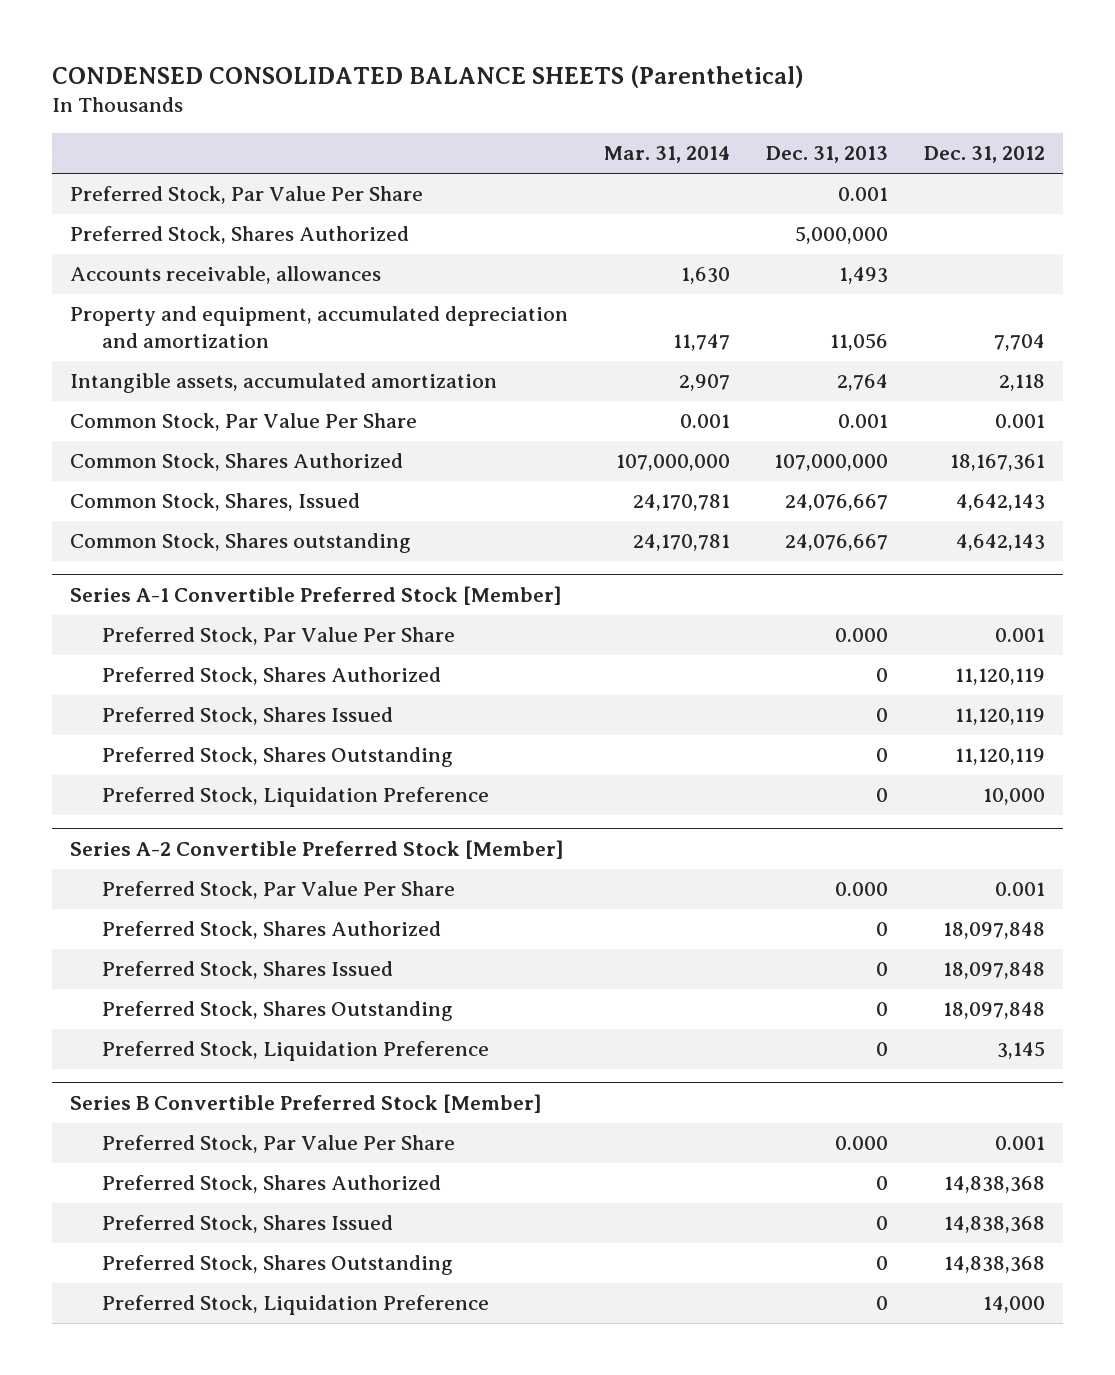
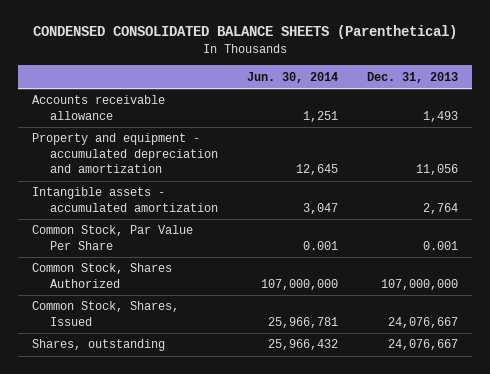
[603,146,730,164] Mar. 31, 2014 -> none
[924,146,1046,164] Dec. 31, 2012 -> none
none -> [247,71,339,83] Jun. 30, 2014
[69,186,423,205] Preferred Stock, Par Value Per Share -> none
[69,226,409,245] Preferred Stock, Shares Authorized -> none
[69,266,381,285] Accounts receivable, allowances -> [31,95,165,120] Accounts receivable allowance
[69,306,568,349] Property and equipment, accumulated depreciation and amortization -> [31,133,219,174] Property and equipment - accumulated depreciation and amortization
[69,373,497,394] Intangible assets, accumulated amortization -> [31,187,219,212] Intangible assets - accumulated amortization
[69,585,562,605] Series A-1 Convertible Preferred Stock [Member] -> none
[101,627,455,646] Preferred Stock, Par Value Per Share -> none
[101,667,441,686] Preferred Stock, Shares Authorized -> none
[101,707,393,726] Preferred Stock, Shares Issued -> none
[101,747,453,768] Preferred Stock, Shares Outstanding -> none
[101,787,489,808] Preferred Stock, Liquidation Preference -> none
[69,839,564,859] Series A-2 Convertible Preferred Stock [Member] -> none
[101,881,455,900] Preferred Stock, Par Value Per Share -> none
[101,921,441,940] Preferred Stock, Shares Authorized -> none
[101,961,393,980] Preferred Stock, Shares Issued -> none
[101,1001,453,1022] Preferred Stock, Shares Outstanding -> none
[101,1041,489,1062] Preferred Stock, Liquidation Preference -> none
[69,1093,542,1113] Series B Convertible Preferred Stock [Member] -> none
[101,1135,455,1154] Preferred Stock, Par Value Per Share -> none
[101,1175,441,1194] Preferred Stock, Shares Authorized -> none
[101,1215,393,1234] Preferred Stock, Shares Issued -> none
[101,1255,453,1276] Preferred Stock, Shares Outstanding -> none
[101,1295,489,1316] Preferred Stock, Liquidation Preference -> none
[69,533,411,554] Common Stock, Shares outstanding -> [31,339,165,352] Shares, outstanding

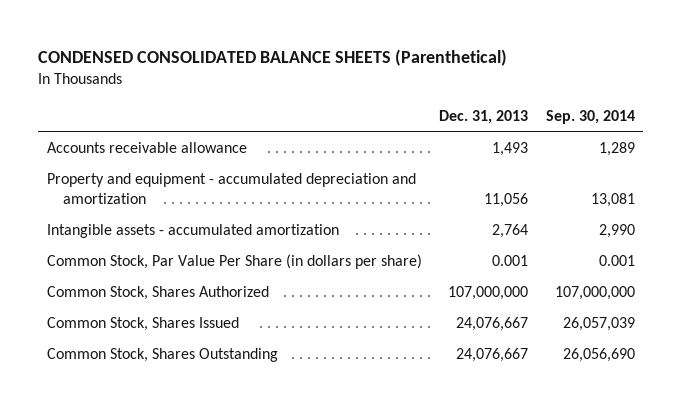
[247,71,339,83] Jun. 30, 2014 -> none
none -> [545,109,635,124] Sep. 30, 2014
[31,225,193,250] Common Stock, Par Value Per Share -> [46,253,422,269] Common Stock, Par Value Per Share (in dollars per share)
[31,301,179,326] Common Stock, Shares, Issued -> [46,316,239,331] Common Stock, Shares Issued
[31,339,165,352] Shares, outstanding -> [46,347,278,362] Common Stock, Shares Outstanding

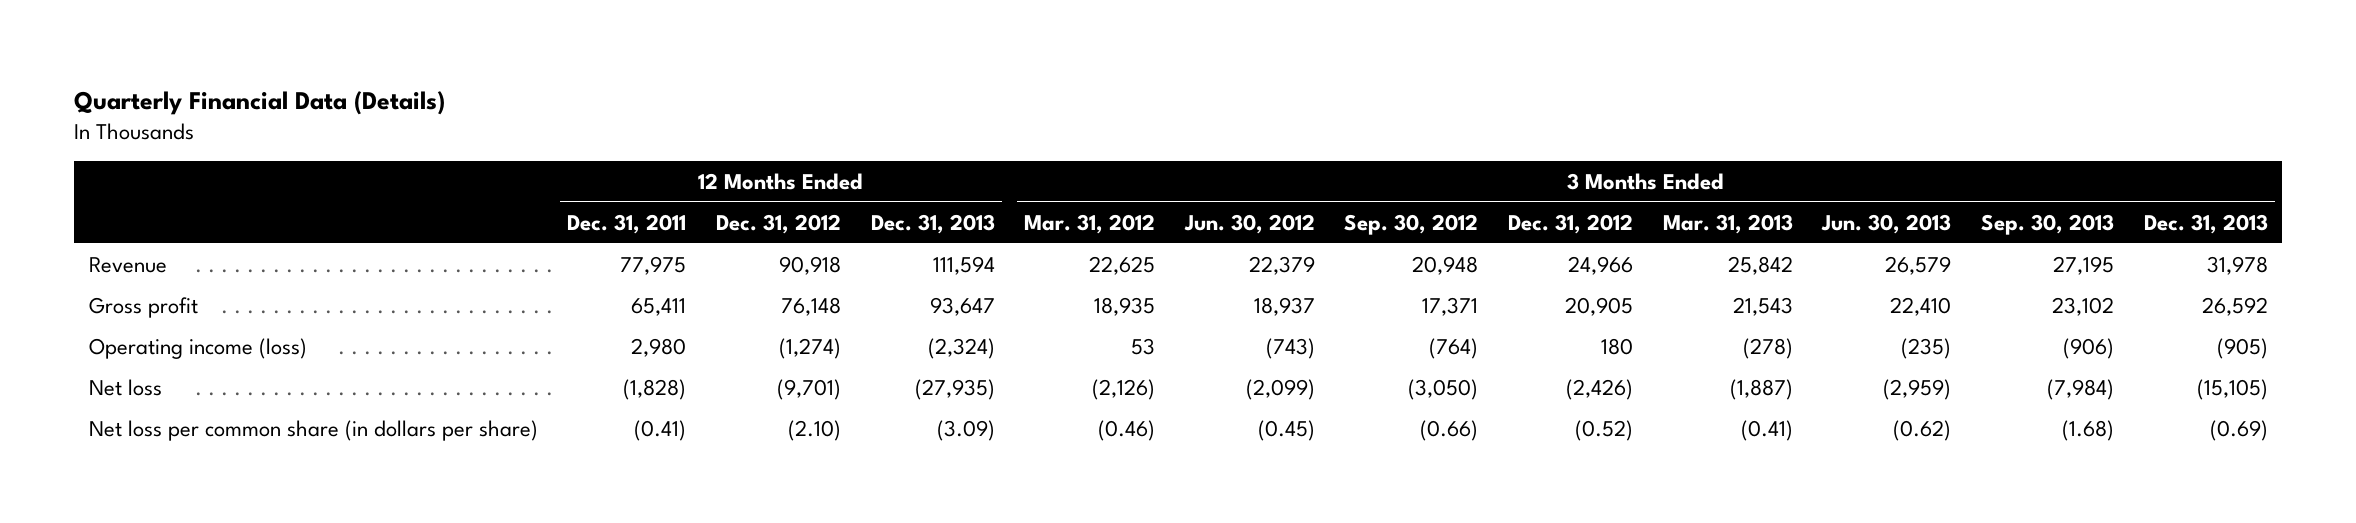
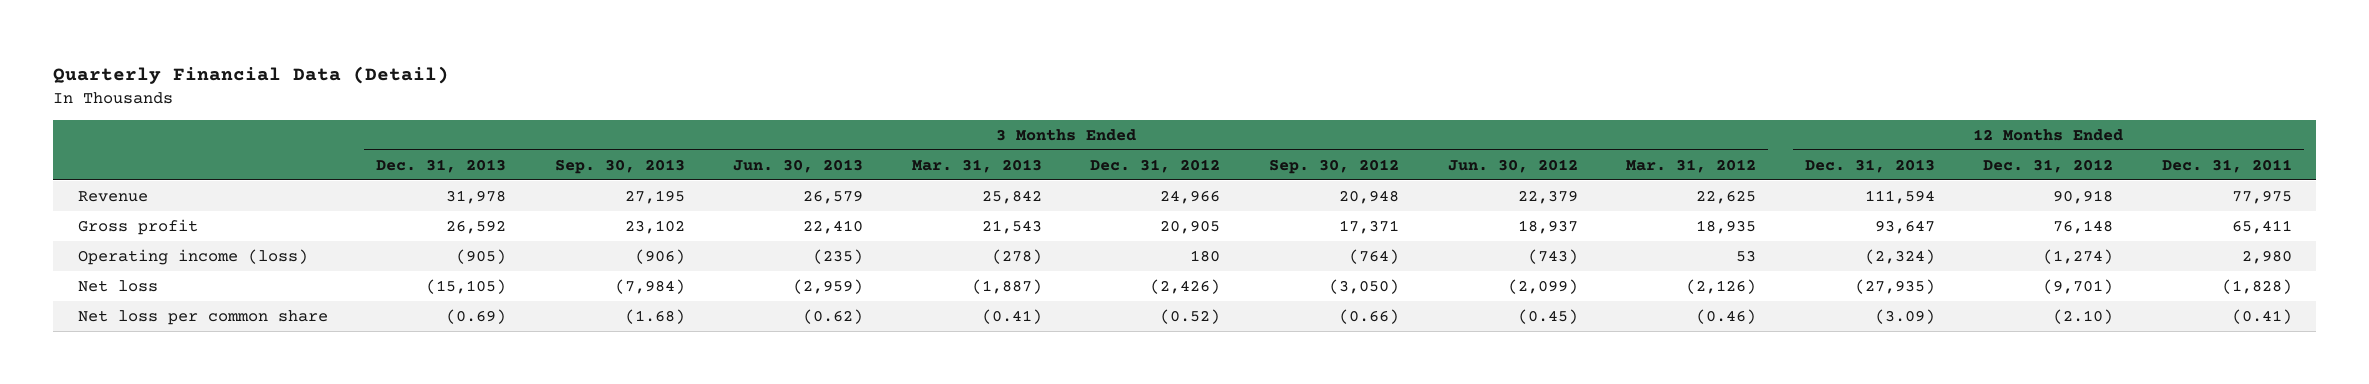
[73,90,445,115] Quarterly Financial Data (Details) -> [53,65,450,84] Quarterly Financial Data (Detail)
[88,419,538,441] Net loss per common share (in dollars per share) -> [77,309,328,325] Net loss per common share

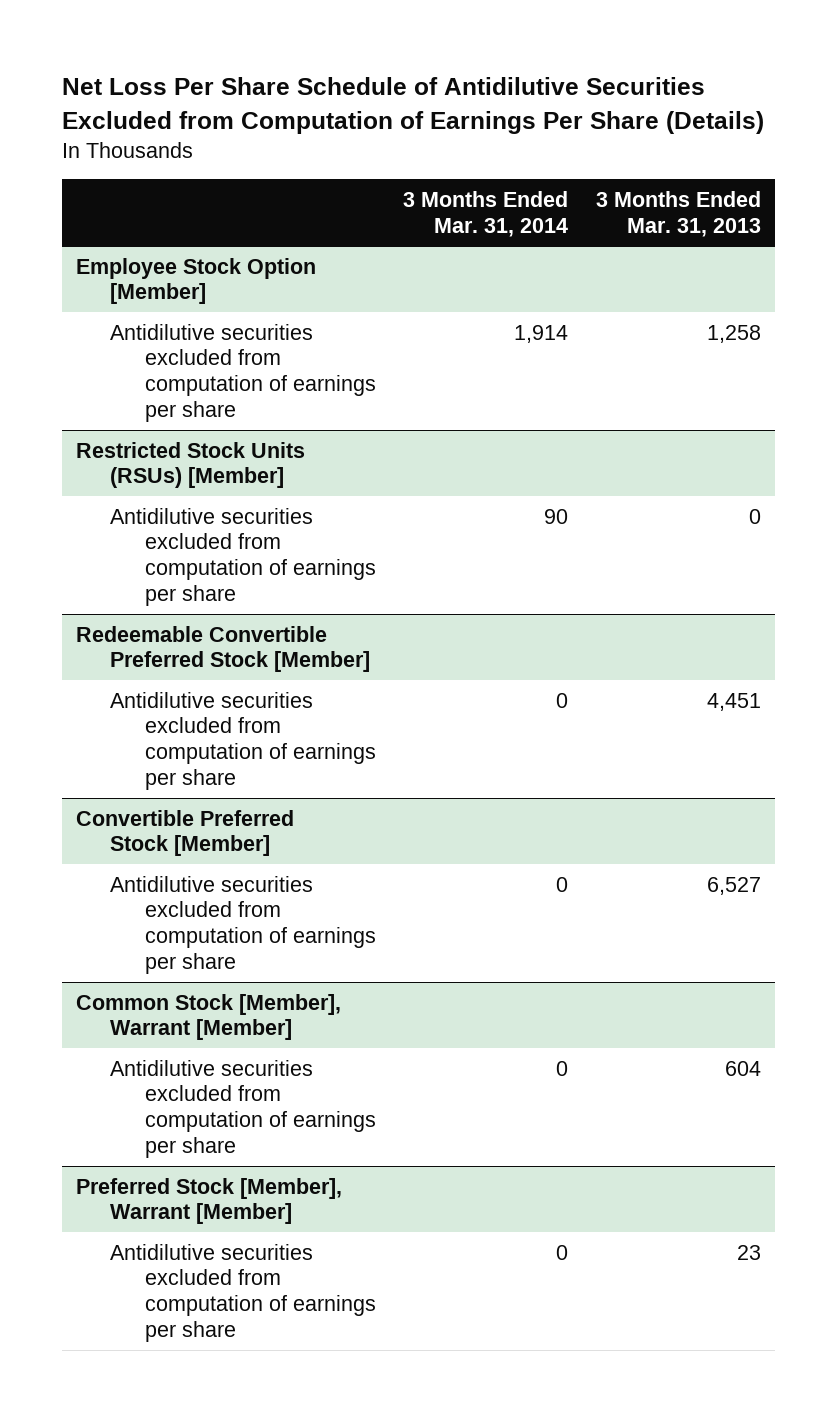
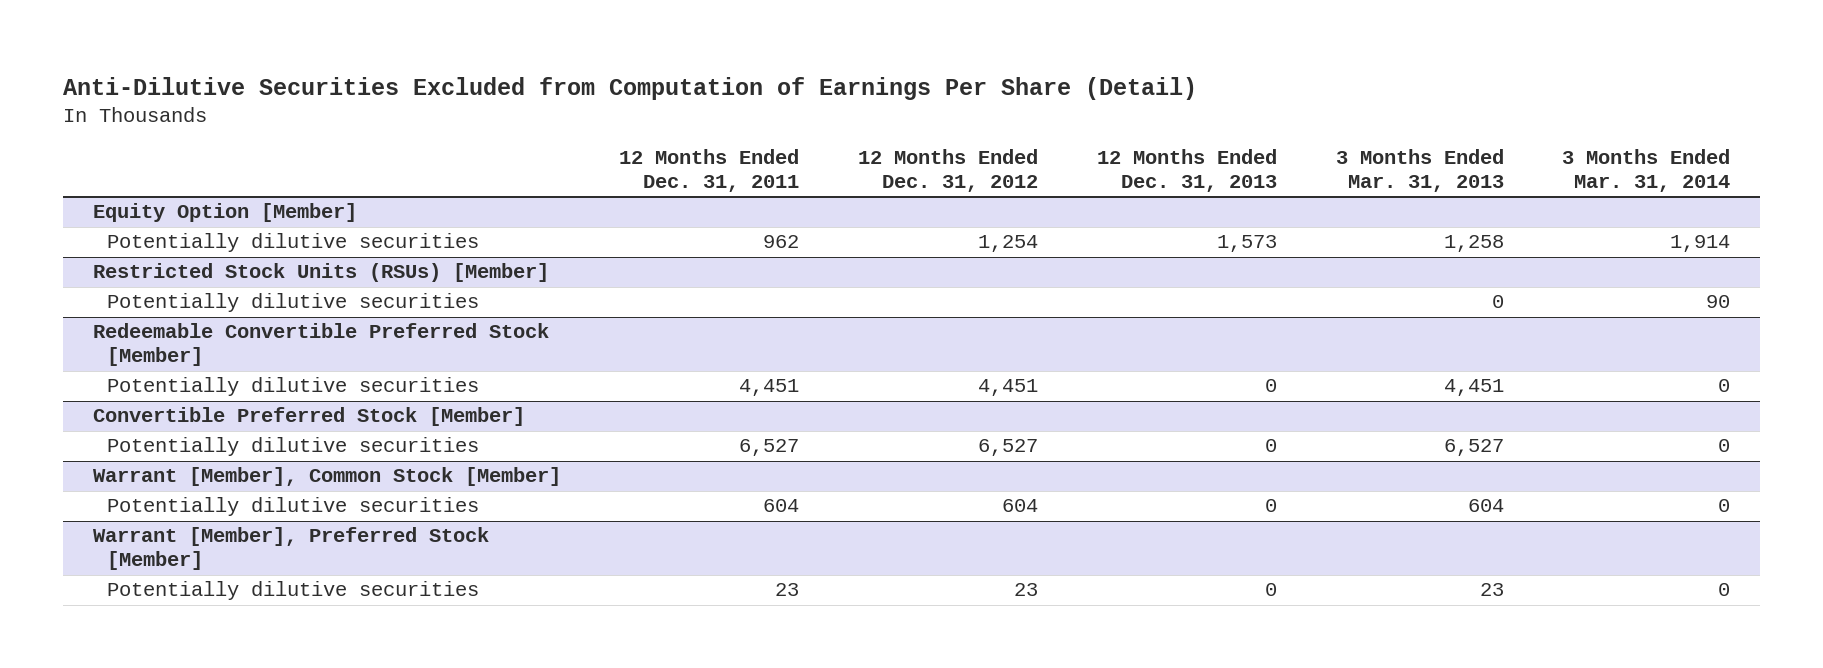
[61,77,764,134] Net Loss Per Share Schedule of Antidilutive Securities Excluded from Computation of Earnings Per Share (Details) -> [63,76,1198,100] Anti-Dilutive Securities Excluded from Computation of Earnings Per Share (Detail)
none -> [619,149,800,193] 12 Months Ended Dec. 31, 2011
none -> [858,149,1039,193] 12 Months Ended Dec. 31, 2012
none -> [1096,149,1277,193] 12 Months Ended Dec. 31, 2013
[75,257,316,305] Employee Stock Option [Member] -> none
none -> [92,203,357,223] Equity Option [Member]
[110,323,376,422] Antidilutive securities excluded from computation of earnings per share -> [106,233,479,253] Potentially dilutive securities
[110,507,376,606] Antidilutive securities excluded from computation of earnings per share -> [106,293,479,313] Potentially dilutive securities
[110,691,376,790] Antidilutive securities excluded from computation of earnings per share -> [106,377,479,397] Potentially dilutive securities
[110,875,376,974] Antidilutive securities excluded from computation of earnings per share -> [106,437,479,457] Potentially dilutive securities
[75,993,341,1041] Common Stock [Member], Warrant [Member] -> [92,467,561,487] Warrant [Member], Common Stock [Member]
[110,1059,376,1158] Antidilutive securities excluded from computation of earnings per share -> [106,497,479,517] Potentially dilutive securities
[75,1177,342,1225] Preferred Stock [Member], Warrant [Member] -> [92,527,489,571] Warrant [Member], Preferred Stock [Member]
[110,1243,376,1342] Antidilutive securities excluded from computation of earnings per share -> [106,581,479,601] Potentially dilutive securities

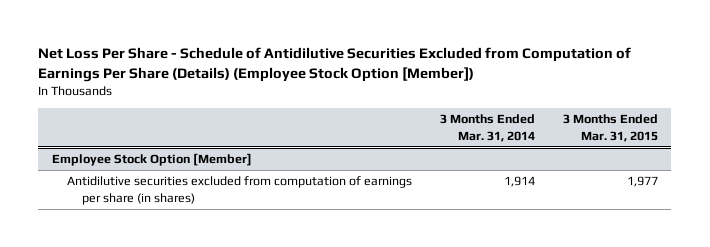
[63,76,1198,100] Anti-Dilutive Securities Excluded from Computation of Earnings Per Share (Detail) -> [38,47,632,82] Net Loss Per Share - Schedule of Antidilutive Securities Excluded from Computation of Earnings Per Share (Details) (Employee Stock Option [Member])
[619,149,800,193] 12 Months Ended Dec. 31, 2011 -> none
[858,149,1039,193] 12 Months Ended Dec. 31, 2012 -> none
[1096,149,1277,193] 12 Months Ended Dec. 31, 2013 -> none
[1335,149,1504,193] 3 Months Ended Mar. 31, 2013 -> none
none -> [562,114,658,142] 3 Months Ended Mar. 31, 2015
[92,203,357,223] Equity Option [Member] -> none
[92,263,549,283] Restricted Stock Units (RSUs) [Member] -> none
[106,293,479,313] Potentially dilutive securities -> none
[92,323,549,367] Redeemable Convertible Preferred Stock [Member] -> none
[106,377,479,397] Potentially dilutive securities -> none
[92,407,525,427] Convertible Preferred Stock [Member] -> none
[106,437,479,457] Potentially dilutive securities -> none
[92,467,561,487] Warrant [Member], Common Stock [Member] -> none
[106,497,479,517] Potentially dilutive securities -> none
[92,527,489,571] Warrant [Member], Preferred Stock [Member] -> none
[106,581,479,601] Potentially dilutive securities -> none
none -> [52,153,253,167] Employee Stock Option [Member]
[106,233,479,253] Potentially dilutive securities -> [66,176,412,205] Antidilutive securities excluded from computation of earnings per share (in shares)

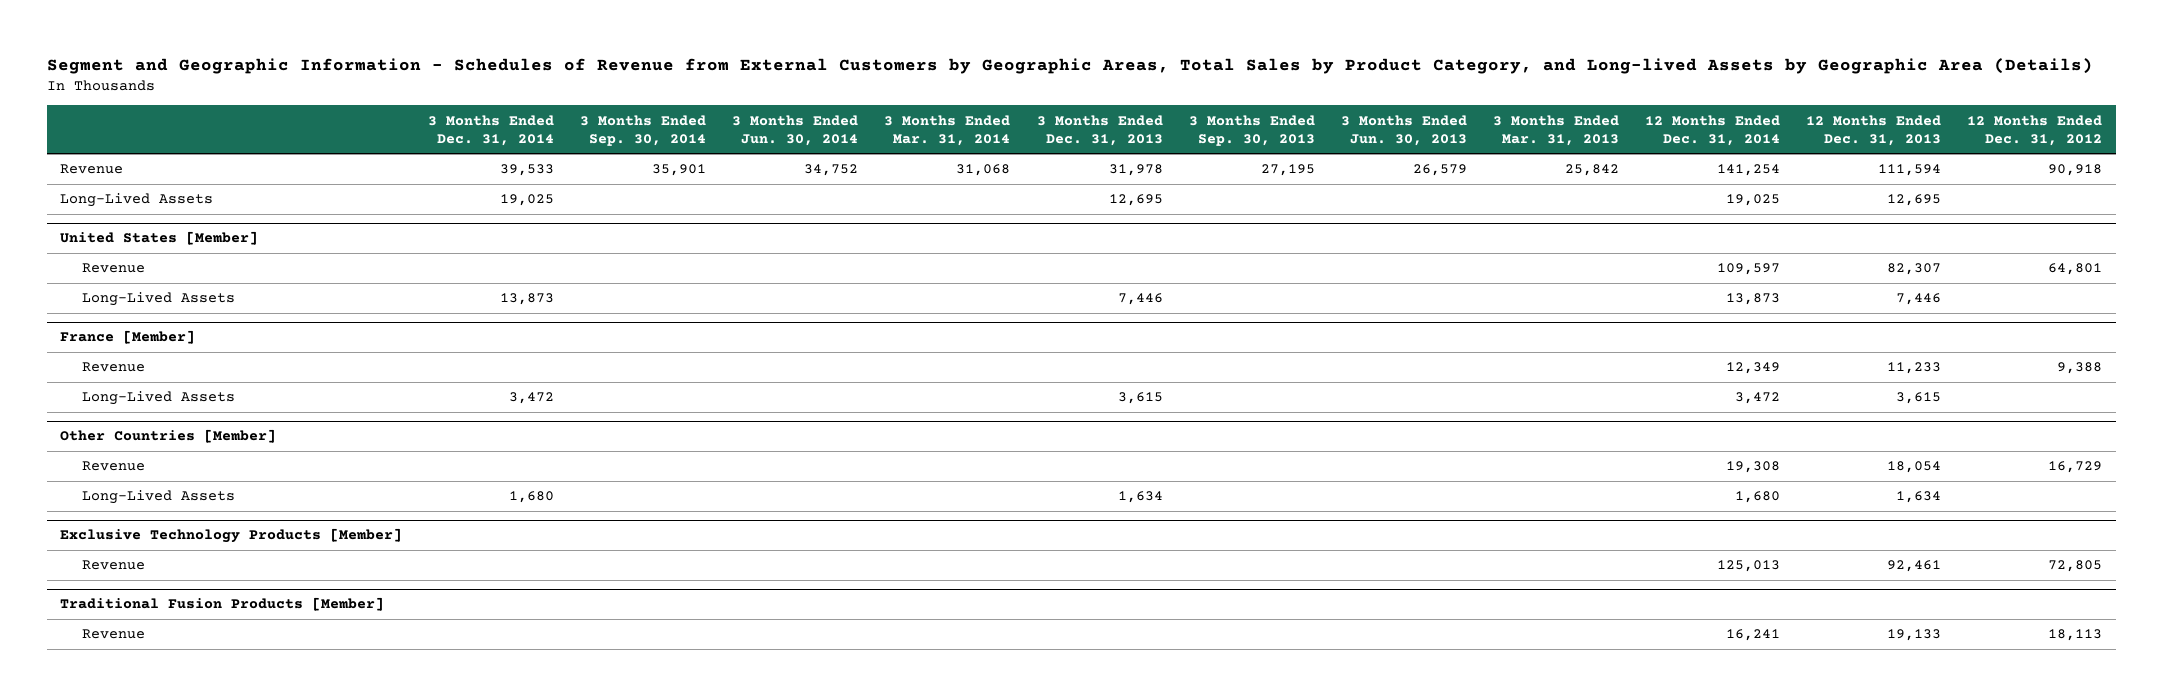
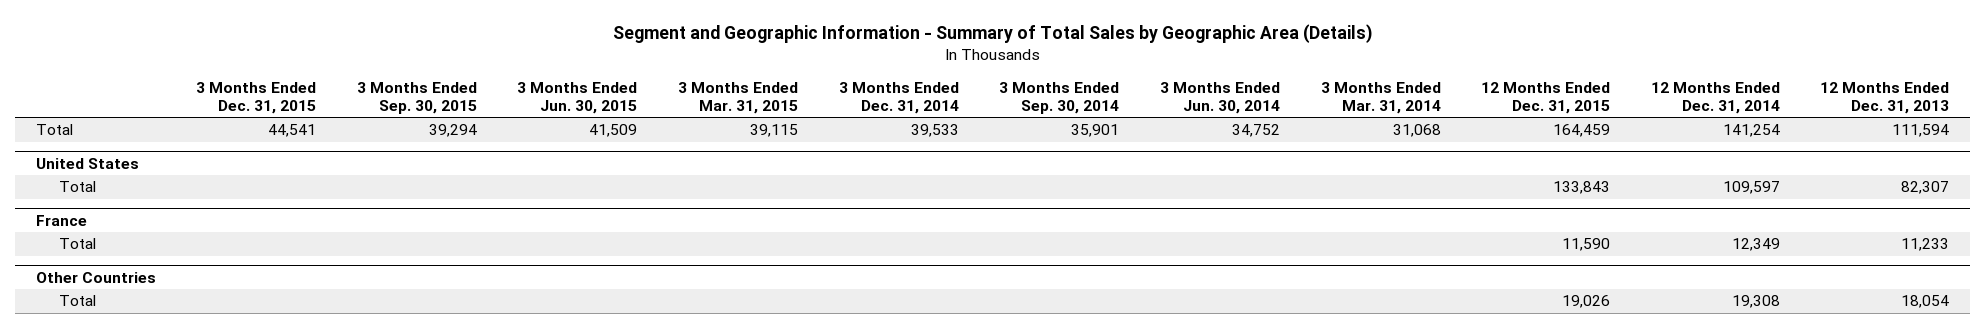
[46,57,2093,74] Segment and Geographic Information - Schedules of Revenue from External Customers by Geographic Areas, Total Sales by Product Category, and Long-lived Assets by Geographic Area (Details) -> [612,24,1373,44] Segment and Geographic Information - Summary of Total Sales by Geographic Area (Details)
[1036,114,1163,146] 3 Months Ended Dec. 31, 2013 -> none
[1188,114,1315,146] 3 Months Ended Sep. 30, 2013 -> none
[1340,114,1467,146] 3 Months Ended Jun. 30, 2013 -> none
[1492,114,1619,146] 3 Months Ended Mar. 31, 2013 -> none
[1967,114,2103,146] 12 Months Ended Dec. 31, 2012 -> none
none -> [196,81,317,114] 3 Months Ended Dec. 31, 2015
none -> [356,81,477,114] 3 Months Ended Sep. 30, 2015
none -> [517,81,638,114] 3 Months Ended Jun. 30, 2015
none -> [678,81,799,114] 3 Months Ended Mar. 31, 2015
none -> [1481,81,1611,114] 12 Months Ended Dec. 31, 2015
[59,193,213,208] Long-Lived Assets -> none
[81,292,235,307] Long-Lived Assets -> none
[81,391,235,406] Long-Lived Assets -> none
[81,490,235,505] Long-Lived Assets -> none
[59,528,402,544] Exclusive Technology Products [Member] -> none
[81,560,145,571] Revenue -> none
[59,597,384,612] Traditional Fusion Products [Member] -> none
[81,629,145,640] Revenue -> none
[59,164,123,175] Revenue -> [35,124,73,136] Total
[59,231,258,246] United States [Member] -> [35,157,139,169] United States
[81,263,145,274] Revenue -> [58,181,96,193] Total
[59,330,195,345] France [Member] -> [35,214,87,226] France
[81,362,145,373] Revenue -> [58,238,96,250] Total
[59,429,276,444] Other Countries [Member] -> [35,271,156,283] Other Countries
[81,461,145,472] Revenue -> [58,295,96,307] Total

